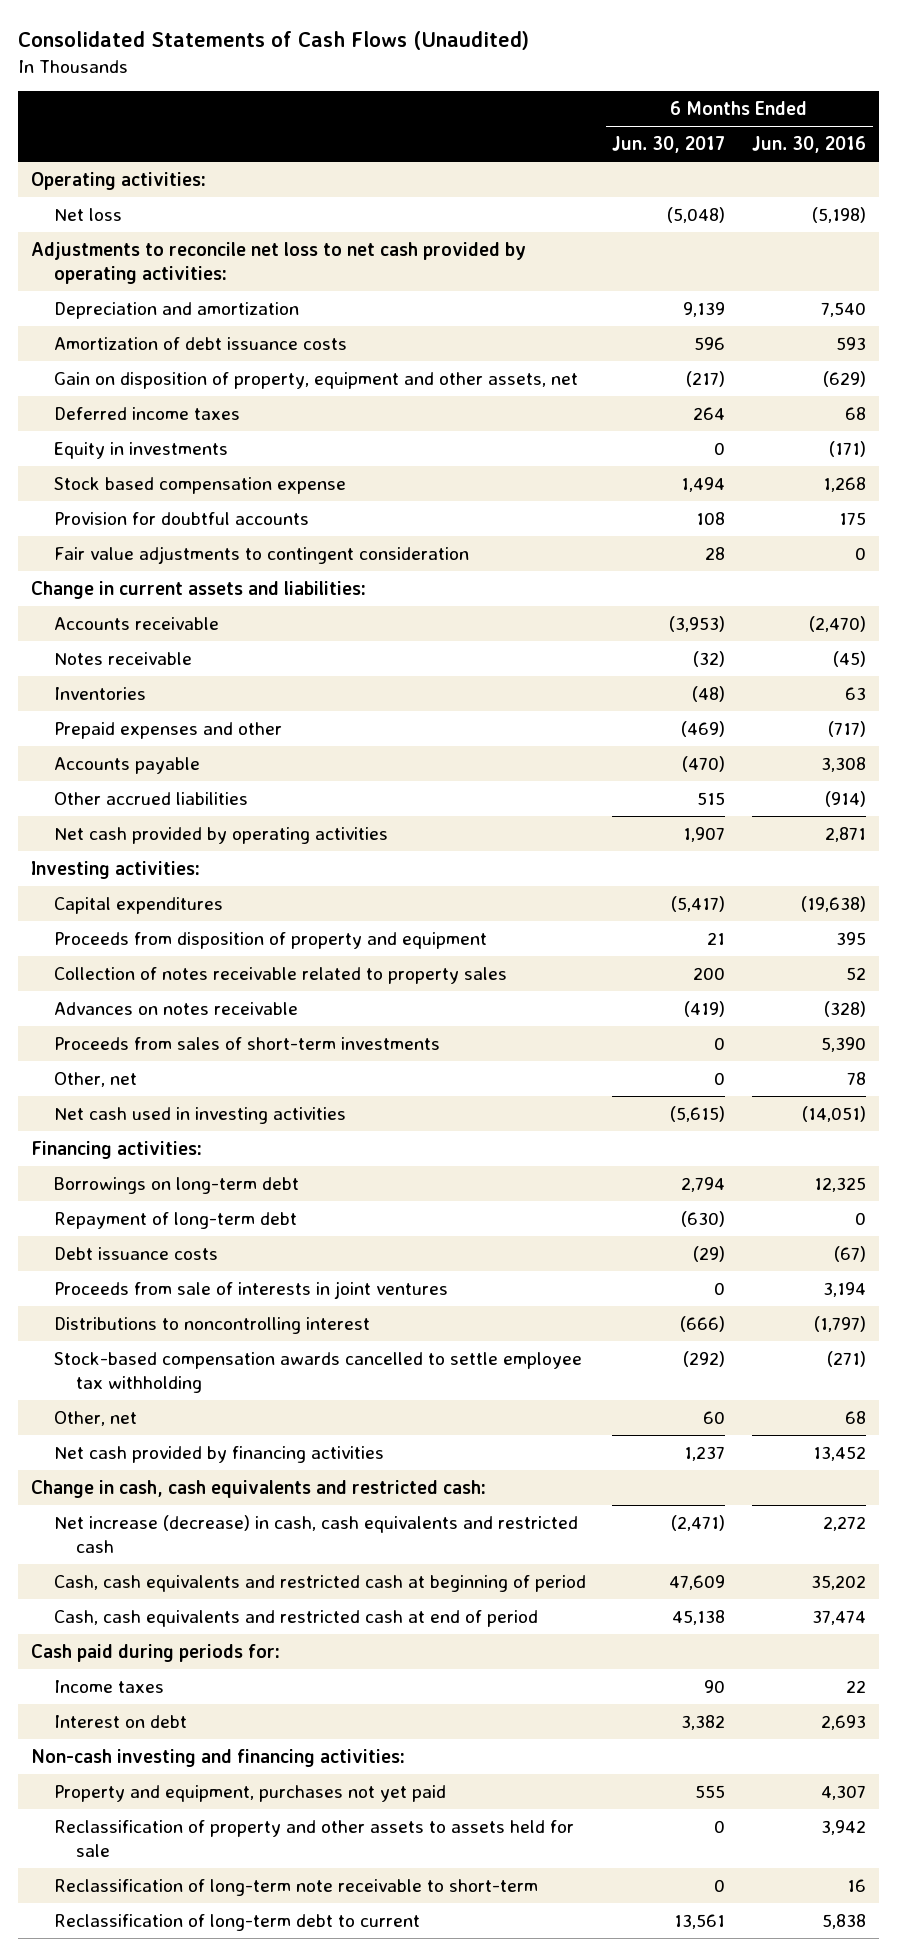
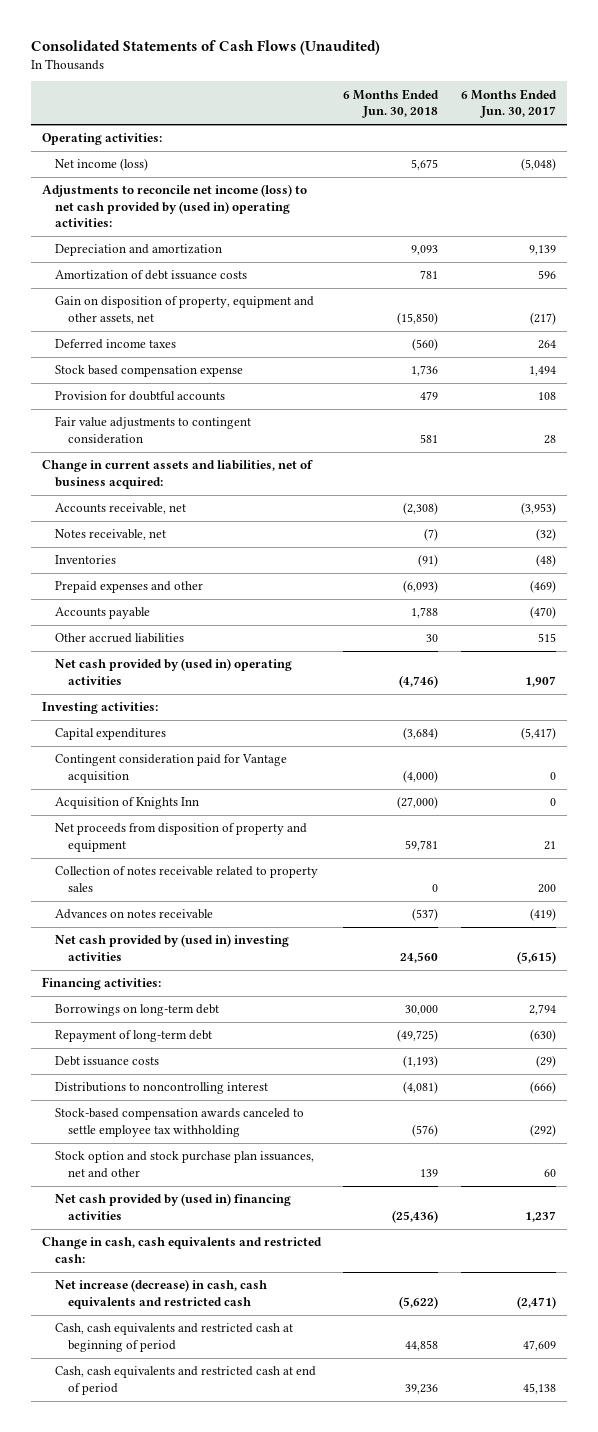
[752,136,867,154] Jun. 30, 2016 -> none
none -> [343,88,440,119] 6 Months Ended Jun. 30, 2018
[53,207,122,221] Net loss -> [55,158,149,172] Net income (loss)
[31,241,527,284] Adjustments to reconcile net loss to net cash provided by operating activities: -> [42,184,308,228] Adjustments to reconcile net income (loss) to net cash provided by (used in) operating activities:
[53,441,228,459] Equity in investments -> none
[31,580,367,599] Change in current assets and liabilities: -> [42,460,314,489] Change in current assets and liabilities, net of business acquired:
[53,616,219,630] Accounts receivable -> [55,503,187,515] Accounts receivable, net
[53,651,192,665] Notes receivable -> [55,529,167,541] Notes receivable, net
[53,826,388,844] Net cash provided by operating activities -> [55,658,293,685] Net cash provided by (used in) operating activities
none -> [55,754,288,783] Contingent consideration paid for Vantage acquisition
none -> [55,797,200,810] Acquisition of Knights Inn
[53,931,487,949] Proceeds from disposition of property and equipment -> [55,823,308,852] Net proceeds from disposition of property and equipment
[53,1036,440,1050] Proceeds from sales of short-term investments -> none
[53,1071,137,1087] Other, net -> none
[53,1106,346,1124] Net cash used in investing activities -> [55,934,290,961] Net cash provided by (used in) investing activities
[53,1280,448,1299] Proceeds from sale of interests in joint ventures -> none
[53,1351,582,1393] Stock-based compensation awards cancelled to settle employee tax withholding -> [55,1108,305,1137] Stock-based compensation awards canceled to settle employee tax withholding
[53,1410,137,1426] Other, net -> [55,1151,315,1178] Stock option and stock purchase plan issuances, net and other
[53,1445,384,1463] Net cash provided by financing activities -> [55,1193,292,1220] Net cash provided by (used in) financing activities
[31,1643,281,1662] Cash paid during periods for: -> none
[53,1679,164,1693] Income taxes -> none
[53,1714,187,1728] Interest on debt -> none
[31,1748,406,1767] Non-cash investing and financing activities: -> none
[53,1784,446,1802] Property and equipment, purchases not yet paid -> none
[53,1819,574,1857] Reclassification of property and other assets to assets held for sale -> none
[53,1878,538,1896] Reclassification of long-term note receivable to short-term -> none
[53,1913,420,1931] Reclassification of long-term debt to current -> none

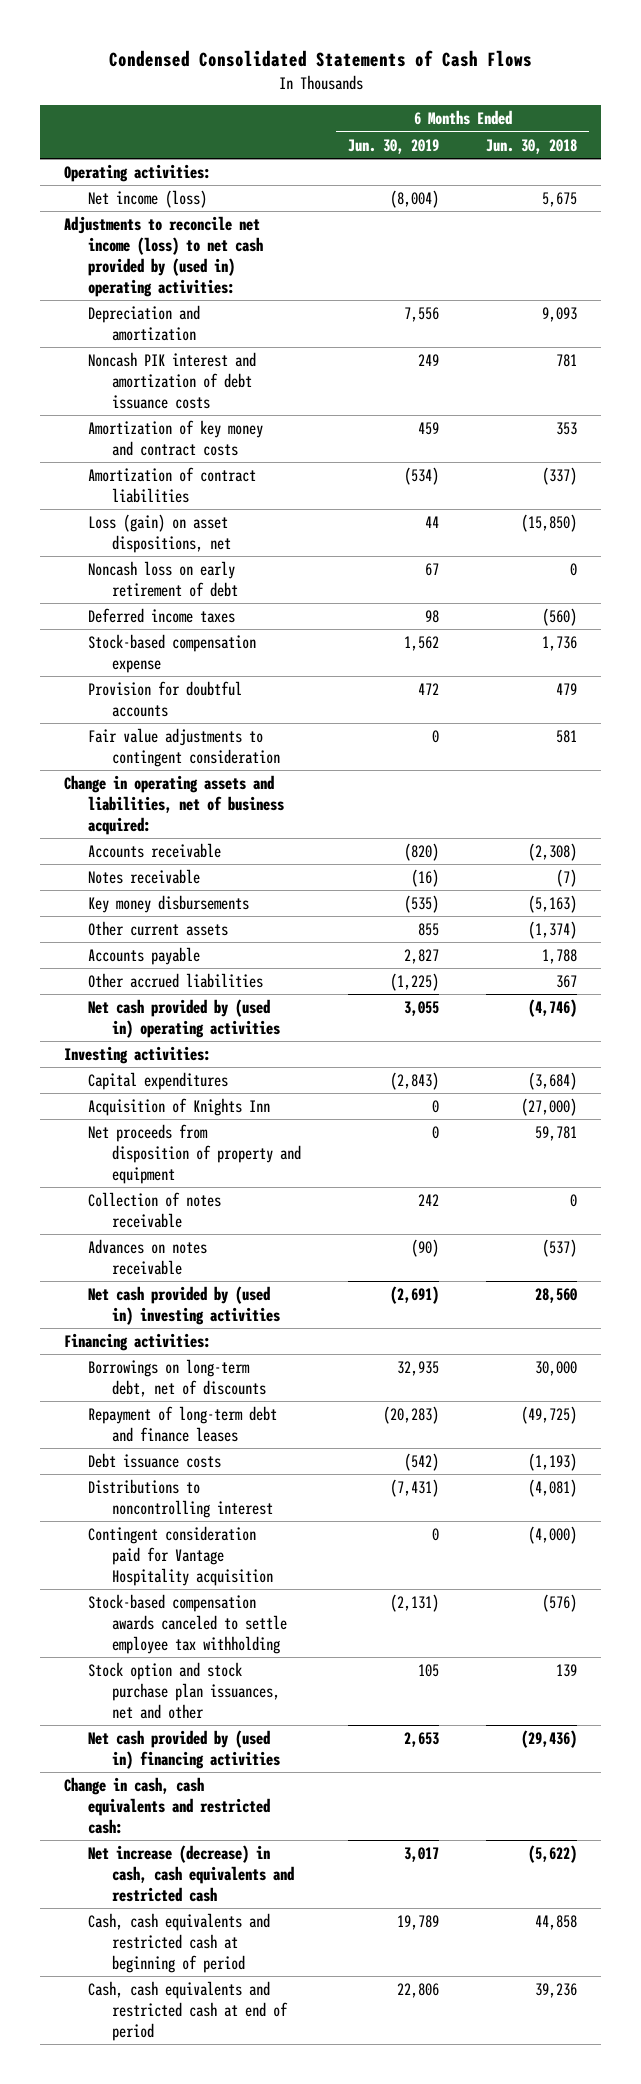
[31,40,381,56] Consolidated Statements of Cash Flows (Unaudited) -> [108,50,532,68] Condensed Consolidated Statements of Cash Flows
[460,88,557,119] 6 Months Ended Jun. 30, 2017 -> none
none -> [348,138,440,154] Jun. 30, 2019
[55,270,248,281] Amortization of debt issuance costs -> [87,351,256,409] Noncash PIK interest and amortization of debt issuance costs
none -> [87,419,263,456] Amortization of key money and contract costs
none -> [87,466,256,503] Amortization of contract liabilities
[55,296,315,324] Gain on disposition of property, equipment and other assets, net -> [87,513,232,553] Loss (gain) on asset dispositions, net
none -> [87,560,239,597] Noncash loss on early retirement of debt
[55,365,244,378] Stock based compensation expense -> [87,633,256,673] Stock-based compensation expense
[55,555,117,565] Inventories -> none
[55,581,204,594] Prepaid expenses and other -> none
[42,460,314,489] Change in current assets and liabilities, net of business acquired: -> [63,774,284,835] Change in operating assets and liabilities, net of business acquired:
[55,503,187,515] Accounts receivable, net -> [87,842,221,858] Accounts receivable
[55,529,167,541] Notes receivable, net -> [87,868,200,884] Notes receivable
none -> [87,894,249,913] Key money disbursements
none -> [87,920,228,936] Other current assets
[426,634,439,643] 30 -> [556,974,578,988] 367
[55,754,288,783] Contingent consideration paid for Vantage acquisition -> none
[55,866,319,892] Collection of notes receivable related to property sales -> [87,1191,221,1228] Collection of notes receivable
[400,951,439,963] 24,560 -> [535,1287,578,1303] 28,560
[55,1004,220,1017] Borrowings on long-term debt -> [87,1358,267,1397] Borrowings on long-term debt, net of discounts
[55,1030,213,1043] Repayment of long-term debt -> [87,1405,277,1442] Repayment of long-term debt and finance leases
none -> [87,1525,274,1586] Contingent consideration paid for Vantage Hospitality acquisition
[392,1209,439,1223] (25,436) -> [521,1729,578,1748] (29,436)

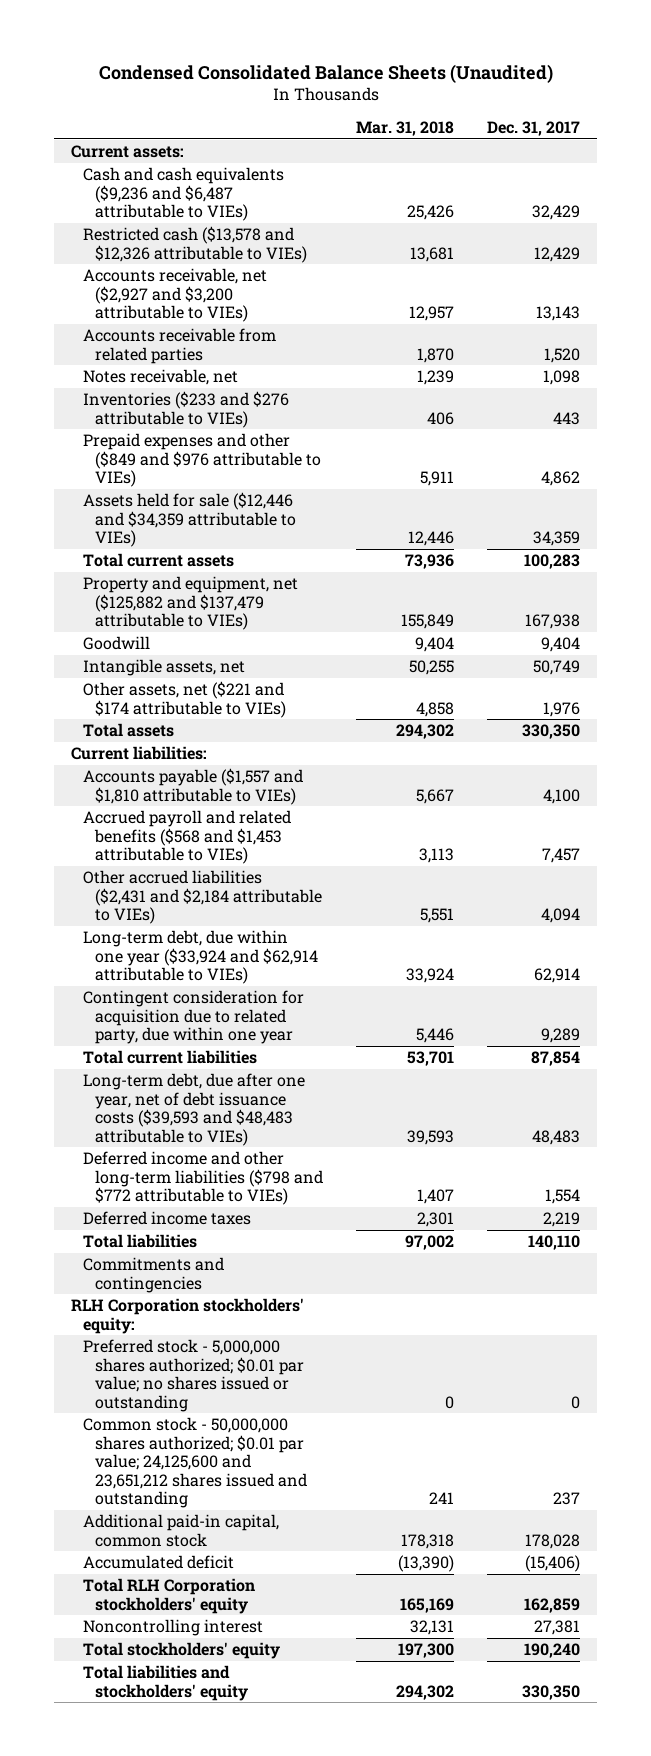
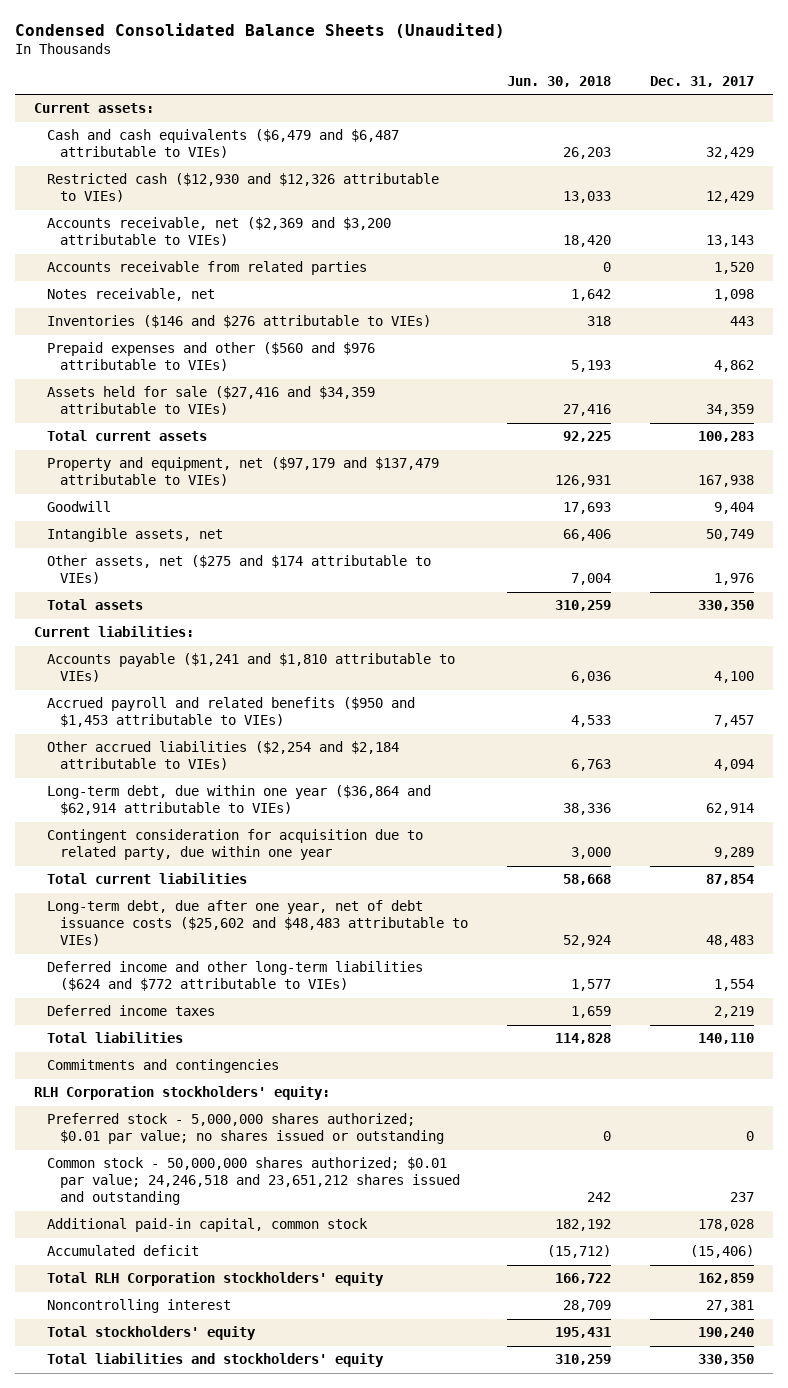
[356,121,455,137] Mar. 31, 2018 -> none
none -> [506,75,611,87] Jun. 30, 2018
[82,167,284,222] Cash and cash equivalents ($9,236 and $6,487 attributable to VIEs) -> [47,129,400,159] Cash and cash equivalents ($6,479 and $6,487 attributable to VIEs)
[82,226,307,263] Restricted cash ($13,578 and $12,326 attributable to VIEs) -> [47,173,440,203] Restricted cash ($12,930 and $12,326 attributable to VIEs)
[82,268,267,323] Accounts receivable, net ($2,927 and $3,200 attributable to VIEs) -> [47,217,392,247] Accounts receivable, net ($2,369 and $3,200 attributable to VIEs)
[82,391,289,428] Inventories ($233 and $276 attributable to VIEs) -> [47,315,432,329] Inventories ($146 and $276 attributable to VIEs)
[82,433,321,488] Prepaid expenses and other ($849 and $976 attributable to VIEs) -> [47,342,376,372] Prepaid expenses and other ($560 and $976 attributable to VIEs)
[82,492,296,548] Assets held for sale ($12,446 and $34,359 attributable to VIEs) -> [47,386,376,416] Assets held for sale ($27,416 and $34,359 attributable to VIEs)
[82,576,298,631] Property and equipment, net ($125,882 and $137,479 attributable to VIEs) -> [47,457,440,487] Property and equipment, net ($97,179 and $137,479 attributable to VIEs)
[82,681,286,718] Other assets, net ($221 and $174 attributable to VIEs) -> [47,555,432,585] Other assets, net ($275 and $174 attributable to VIEs)
[82,768,303,805] Accounts payable ($1,557 and $1,810 attributable to VIEs) -> [47,653,456,683] Accounts payable ($1,241 and $1,810 attributable to VIEs)
[82,810,291,865] Accrued payroll and related benefits ($568 and $1,453 attributable to VIEs) -> [47,697,416,728] Accrued payroll and related benefits ($950 and $1,453 attributable to VIEs)
[82,870,322,925] Other accrued liabilities ($2,431 and $2,184 attributable to VIEs) -> [47,741,400,771] Other accrued liabilities ($2,254 and $2,184 attributable to VIEs)
[82,930,318,985] Long-term debt, due within one year ($33,924 and $62,914 attributable to VIEs) -> [47,785,432,816] Long-term debt, due within one year ($36,864 and $62,914 attributable to VIEs)
[82,1073,305,1146] Long-term debt, due after one year, net of debt issuance costs ($39,593 and $48,483 attributable to VIEs) -> [47,900,469,947] Long-term debt, due after one year, net of debt issuance costs ($25,602 and $48,483 attributable to VIEs)
[82,1151,323,1206] Deferred income and other long-term liabilities ($798 and $772 attributable to VIEs) -> [47,961,424,992] Deferred income and other long-term liabilities ($624 and $772 attributable to VIEs)
[82,1417,307,1509] Common stock - 50,000,000 shares authorized; $0.01 par value; 24,125,600 and 23,651,212 shares issued and outstanding -> [47,1157,461,1206] Common stock - 50,000,000 shares authorized; $0.01 par value; 24,246,518 and 23,651,212 shares issued and outstanding

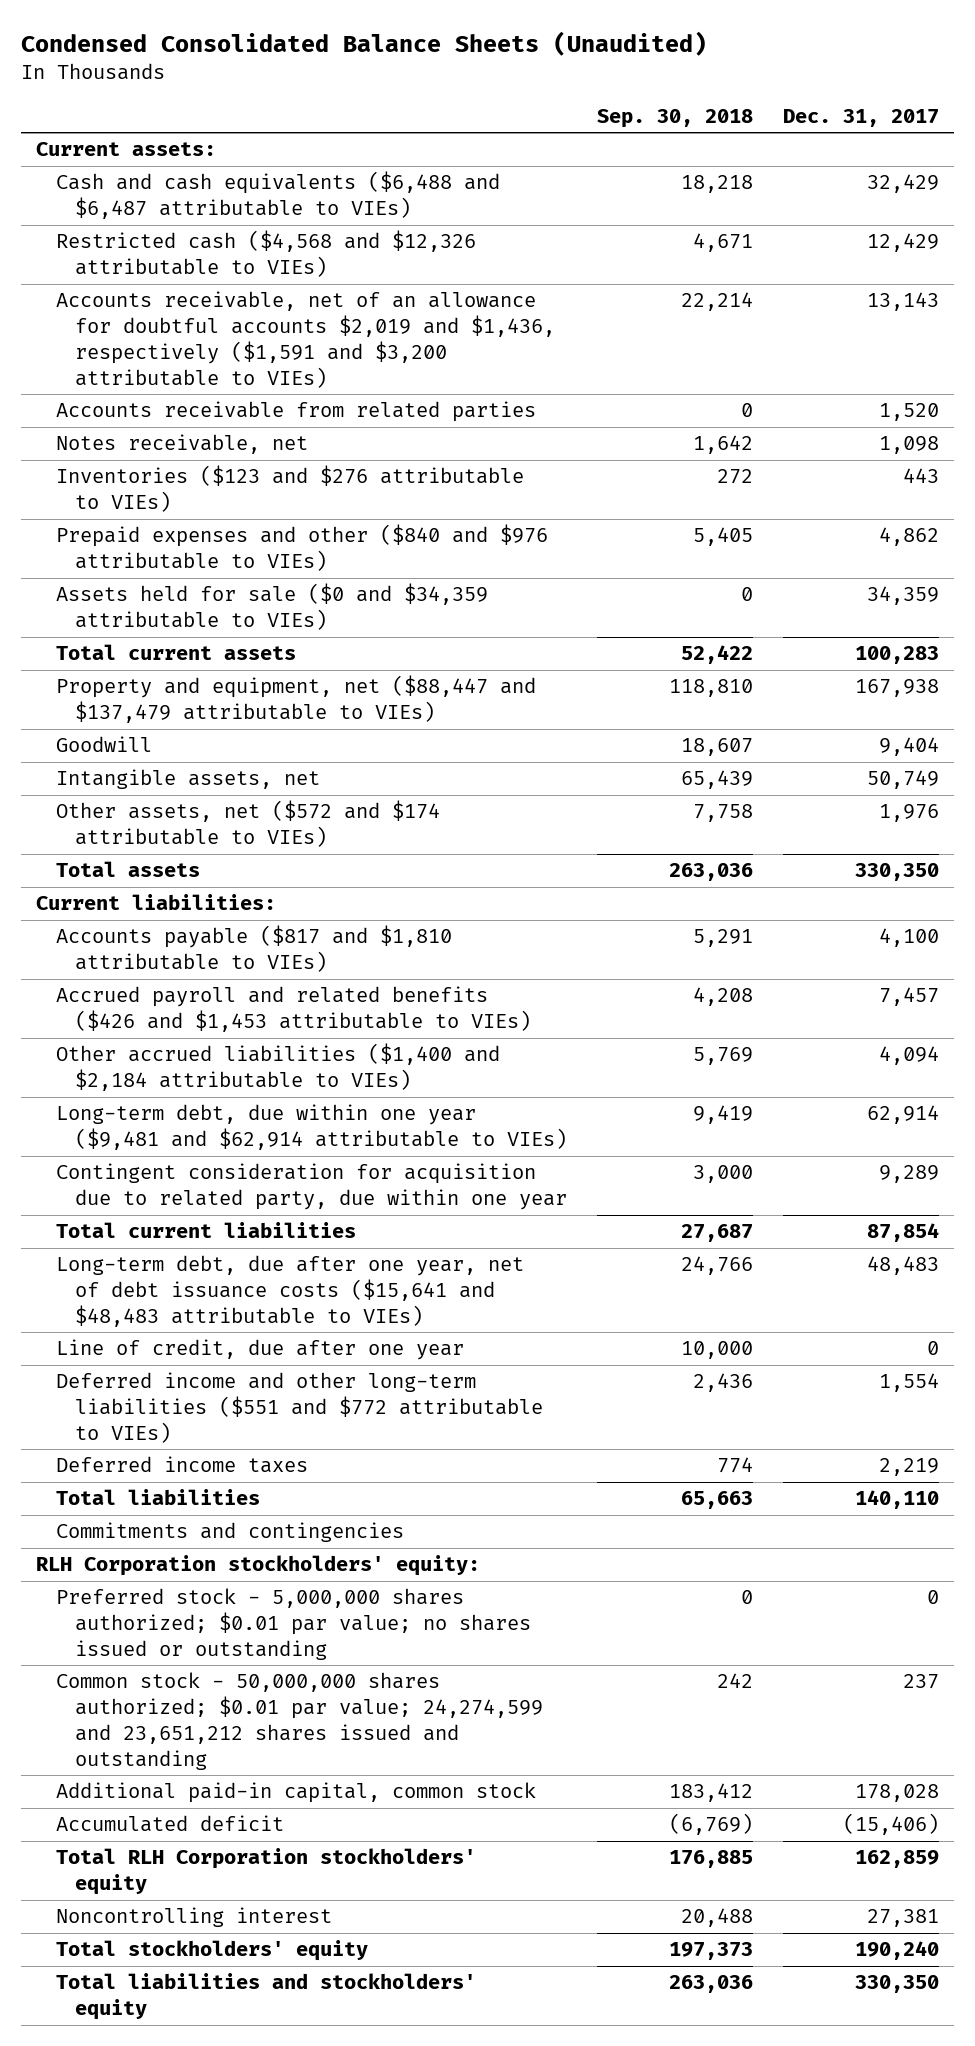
[506,75,611,87] Jun. 30, 2018 -> none
none -> [597,108,754,128] Sep. 30, 2018
[47,129,400,159] Cash and cash equivalents ($6,479 and $6,487 attributable to VIEs) -> [55,171,500,220] Cash and cash equivalents ($6,488 and $6,487 attributable to VIEs)
[47,173,440,203] Restricted cash ($12,930 and $12,326 attributable to VIEs) -> [55,230,476,278] Restricted cash ($4,568 and $12,326 attributable to VIEs)
[47,217,392,247] Accounts receivable, net ($2,369 and $3,200 attributable to VIEs) -> [55,291,556,388] Accounts receivable, net of an allowance for doubtful accounts $2,019 and $1,436, respectively ($1,591 and $3,200 attributable to VIEs)
[47,315,432,329] Inventories ($146 and $276 attributable to VIEs) -> [55,465,524,513] Inventories ($123 and $276 attributable to VIEs)
[47,342,376,372] Prepaid expenses and other ($560 and $976 attributable to VIEs) -> [55,524,548,572] Prepaid expenses and other ($840 and $976 attributable to VIEs)
[47,386,376,416] Assets held for sale ($27,416 and $34,359 attributable to VIEs) -> [55,583,488,631] Assets held for sale ($0 and $34,359 attributable to VIEs)
[47,457,440,487] Property and equipment, net ($97,179 and $137,479 attributable to VIEs) -> [55,675,536,724] Property and equipment, net ($88,447 and $137,479 attributable to VIEs)
[47,555,432,585] Other assets, net ($275 and $174 attributable to VIEs) -> [55,800,440,848] Other assets, net ($572 and $174 attributable to VIEs)
[47,653,456,683] Accounts payable ($1,241 and $1,810 attributable to VIEs) -> [55,925,452,973] Accounts payable ($817 and $1,810 attributable to VIEs)
[47,697,416,728] Accrued payroll and related benefits ($950 and $1,453 attributable to VIEs) -> [55,986,532,1033] Accrued payroll and related benefits ($426 and $1,453 attributable to VIEs)
[47,741,400,771] Other accrued liabilities ($2,254 and $2,184 attributable to VIEs) -> [55,1043,500,1092] Other accrued liabilities ($1,400 and $2,184 attributable to VIEs)
[47,785,432,816] Long-term debt, due within one year ($36,864 and $62,914 attributable to VIEs) -> [55,1104,568,1151] Long-term debt, due within one year ($9,481 and $62,914 attributable to VIEs)
[47,900,469,947] Long-term debt, due after one year, net of debt issuance costs ($25,602 and $48,483 attributable to VIEs) -> [55,1255,524,1327] Long-term debt, due after one year, net of debt issuance costs ($15,641 and $48,483 attributable to VIEs)
none -> [55,1339,464,1361] Line of credit, due after one year
[47,961,424,992] Deferred income and other long-term liabilities ($624 and $772 attributable to VIEs) -> [55,1372,544,1443] Deferred income and other long-term liabilities ($551 and $772 attributable to VIEs)
[47,1157,461,1206] Common stock - 50,000,000 shares authorized; $0.01 par value; 24,246,518 and 23,651,212 shares issued and outstanding -> [55,1672,544,1770] Common stock - 50,000,000 shares authorized; $0.01 par value; 24,274,599 and 23,651,212 shares issued and outstanding

